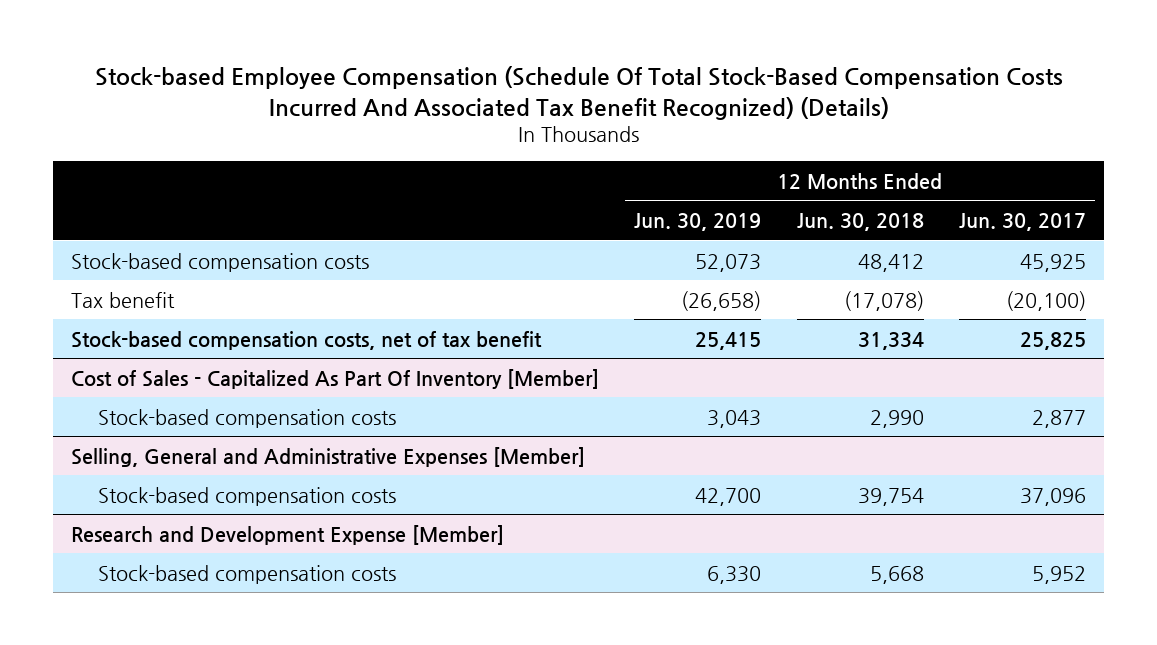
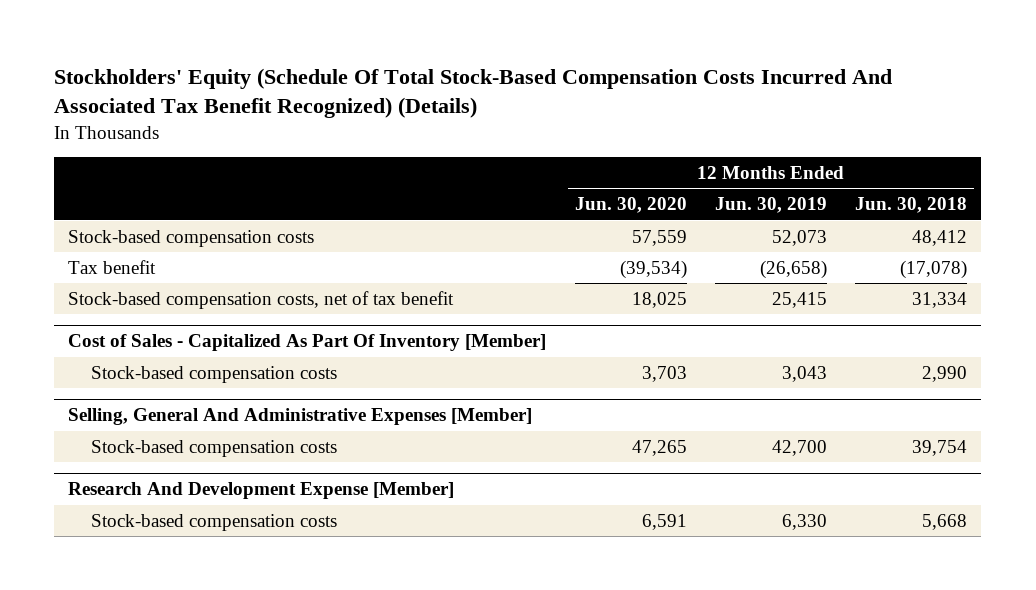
[94,65,1063,120] Stock-based Employee Compensation (Schedule Of Total Stock-Based Compensation Costs Incurred And Associated Tax Benefit Recognized) (Details) -> [54,67,893,118] Stockholders' Equity (Schedule Of Total Stock-Based Compensation Costs Incurred And Associated Tax Benefit Recognized) (Details)
[959,213,1087,232] Jun. 30, 2017 -> none
none -> [574,197,687,214] Jun. 30, 2020
[70,446,585,467] Selling, General and Administrative Expenses [Member] -> [68,408,533,426] Selling, General And Administrative Expenses [Member]
[70,524,504,545] Research and Development Expense [Member] -> [68,482,455,500] Research And Development Expense [Member]

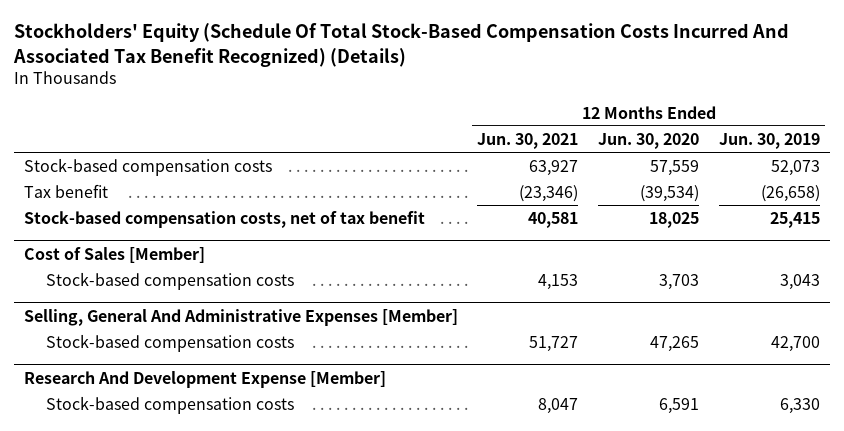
[855,197,968,214] Jun. 30, 2018 -> none
none -> [477,132,579,149] Jun. 30, 2021
[68,334,547,352] Cost of Sales - Capitalized As Part Of Inventory [Member] -> [23,246,205,263] Cost of Sales [Member]

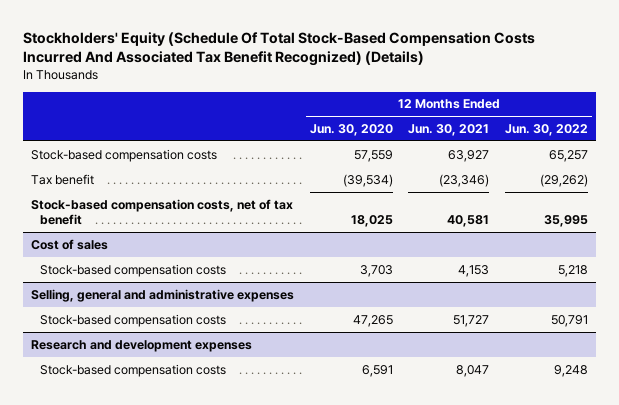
[719,132,821,149] Jun. 30, 2019 -> none
none -> [505,123,589,136] Jun. 30, 2022
[23,246,205,263] Cost of Sales [Member] -> [30,238,108,250] Cost of sales
[23,308,458,326] Selling, General And Administrative Expenses [Member] -> [30,288,294,302] Selling, general and administrative expenses
[23,370,386,388] Research And Development Expense [Member] -> [30,339,252,352] Research and development expenses

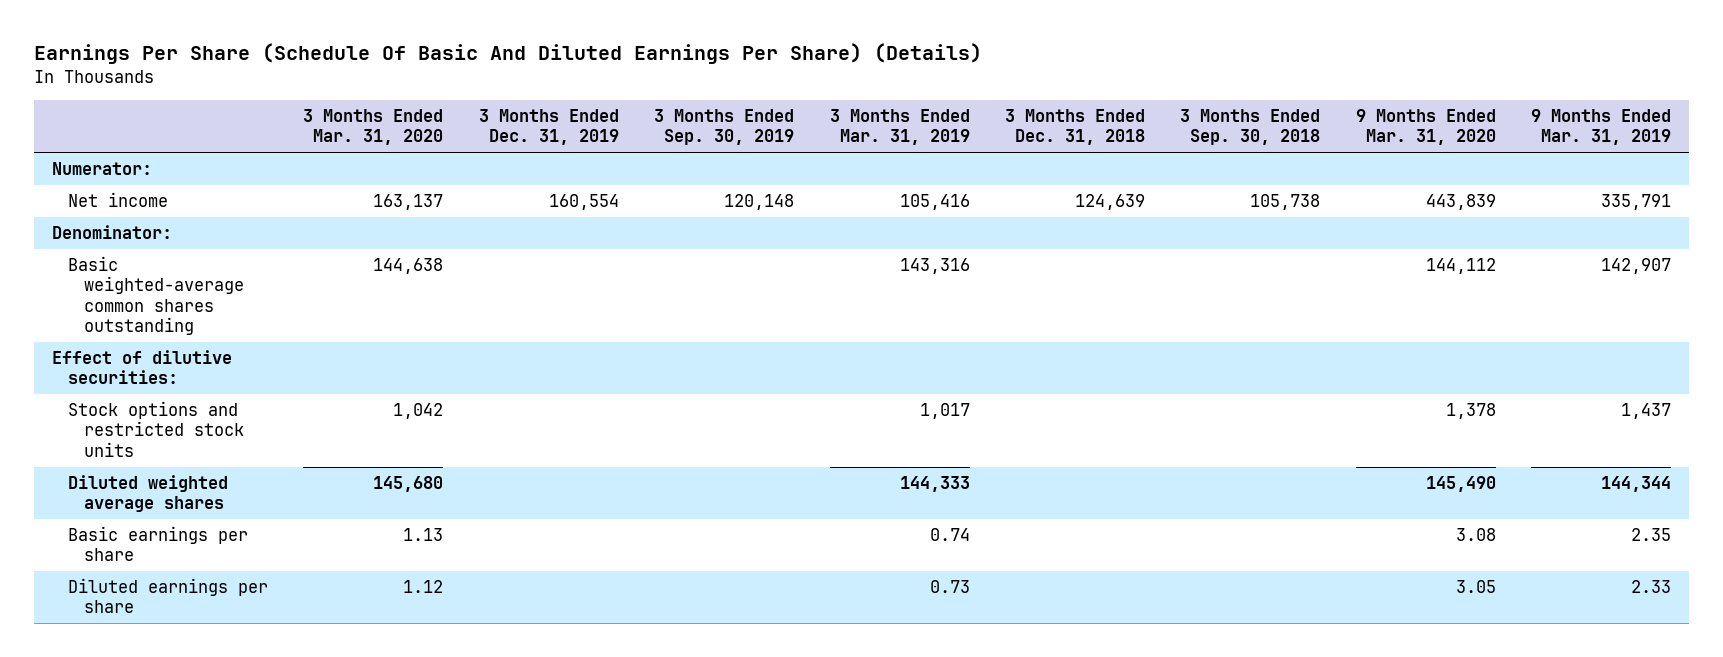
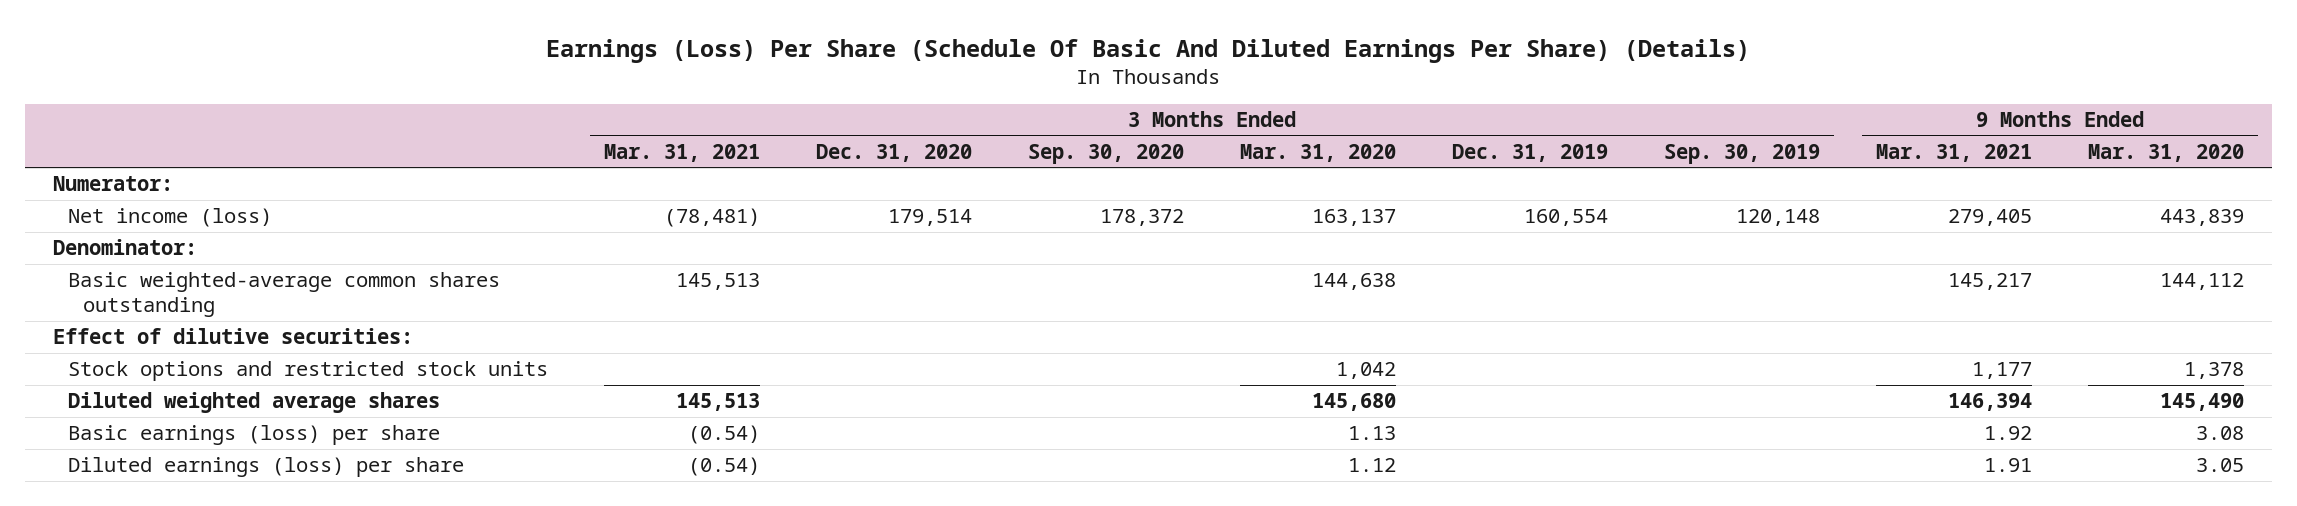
[34,43,983,65] Earnings Per Share (Schedule Of Basic And Diluted Earnings Per Share) (Details) -> [546,38,1751,63] Earnings (Loss) Per Share (Schedule Of Basic And Diluted Earnings Per Share) (Details)
[829,109,970,146] 3 Months Ended Mar. 31, 2019 -> none
[1005,109,1146,146] 3 Months Ended Dec. 31, 2018 -> none
[1180,109,1321,146] 3 Months Ended Sep. 30, 2018 -> none
[1531,109,1672,146] 9 Months Ended Mar. 31, 2019 -> none
none -> [603,143,760,162] Mar. 31, 2021
none -> [815,143,972,162] Dec. 31, 2020
none -> [1027,143,1184,164] Sep. 30, 2020
none -> [1875,143,2032,162] Mar. 31, 2021
[67,192,168,208] Net income -> [67,208,272,228] Net income (loss)
[67,526,248,562] Basic earnings per share -> [67,425,440,446] Basic earnings (loss) per share
[67,578,268,614] Diluted earnings per share -> [67,457,464,478] Diluted earnings (loss) per share

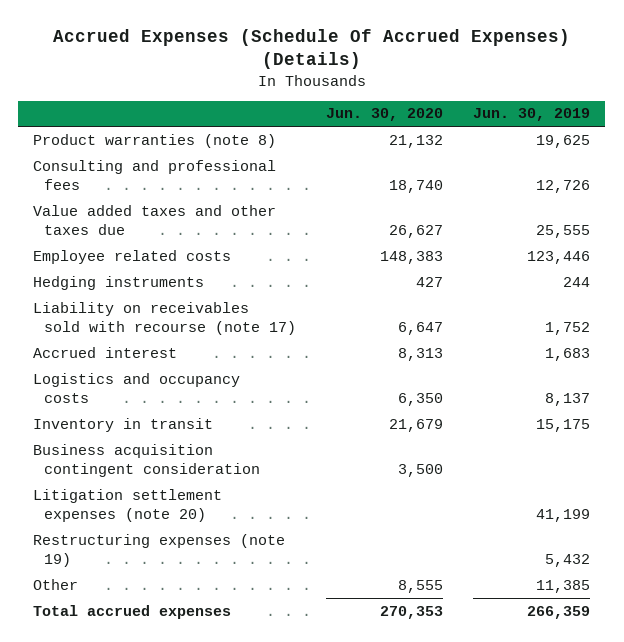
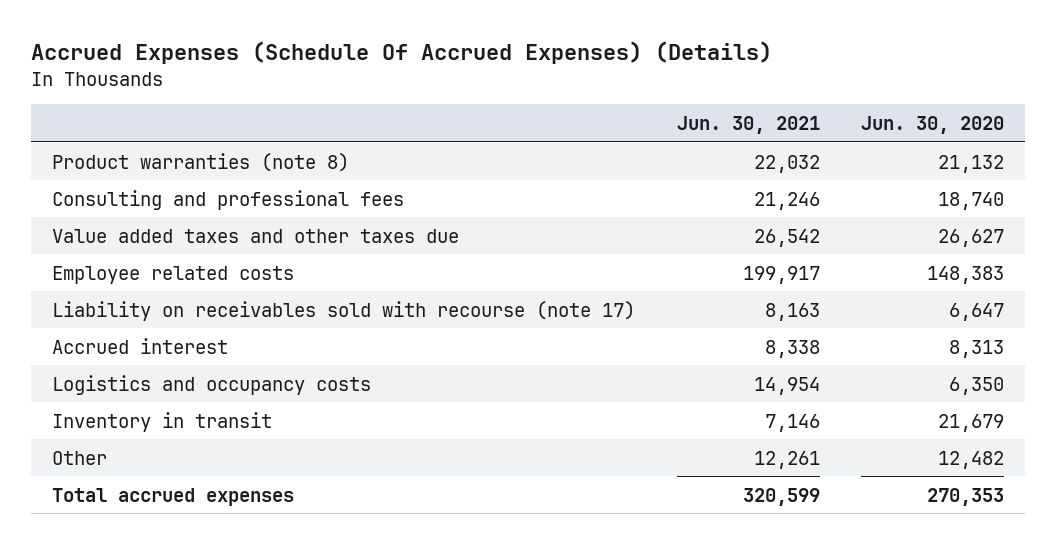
[473,108,591,122] Jun. 30, 2019 -> none
none -> [676,115,820,134] Jun. 30, 2021
[33,275,205,290] Hedging instruments -> none
[33,443,261,478] Business acquisition contingent consideration -> none
[33,488,223,523] Litigation settlement expenses (note 20) -> none
[33,533,286,568] Restructuring expenses (note 19) -> none
[398,579,444,593] 8,555 -> [938,450,1005,469] 12,482

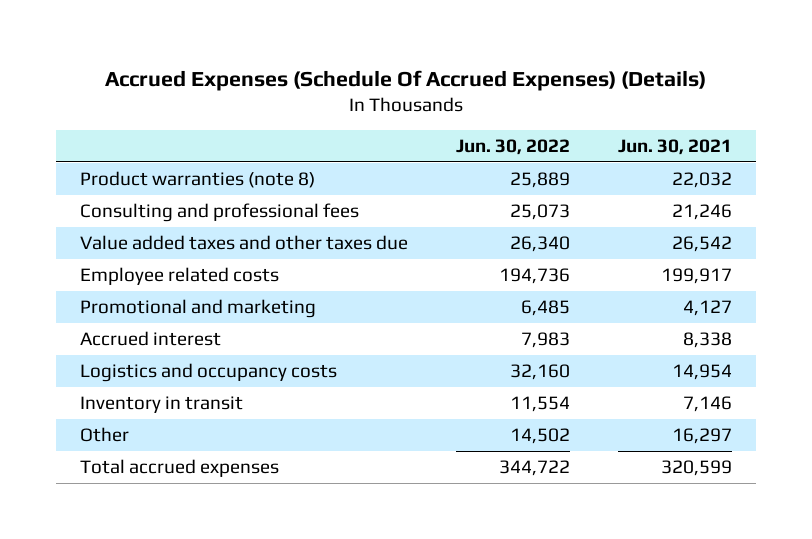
[861,115,1005,134] Jun. 30, 2020 -> none
none -> [456,138,571,155] Jun. 30, 2022
[51,300,635,321] Liability on receivables sold with recourse (note 17) -> none
none -> [80,298,317,318] Promotional and marketing
[753,450,820,469] 12,261 -> [671,427,732,444] 16,297

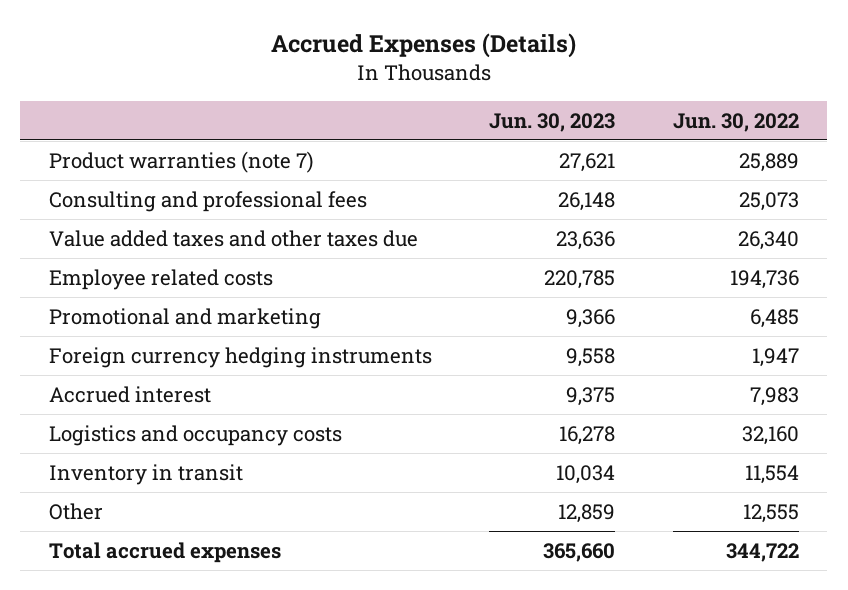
[105,69,707,91] Accrued Expenses (Schedule Of Accrued Expenses) (Details) -> [270,33,576,59] Accrued Expenses (Details)
[617,138,732,155] Jun. 30, 2021 -> none
none -> [489,112,616,132] Jun. 30, 2023
[80,170,316,188] Product warranties (note 8) -> [49,150,315,173] Product warranties (note 7)
none -> [49,346,433,368] Foreign currency hedging instruments
[510,427,571,444] 14,502 -> [742,503,799,523] 12,555

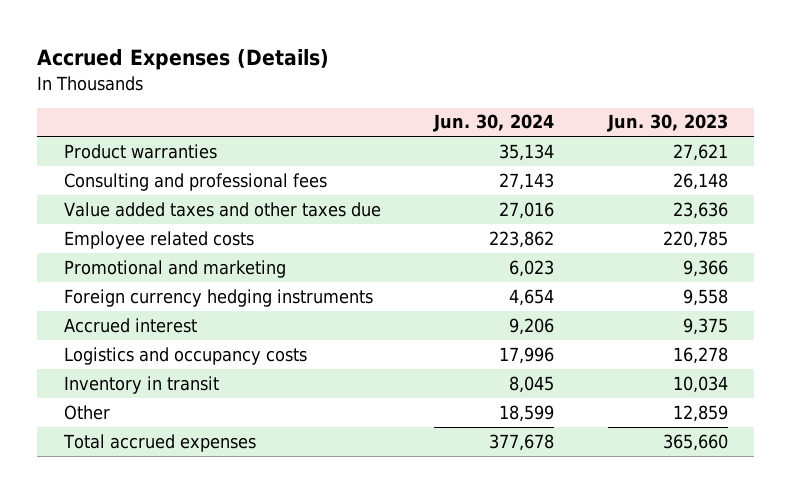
[672,112,799,132] Jun. 30, 2022 -> none
none -> [433,114,555,133] Jun. 30, 2024
[49,150,315,173] Product warranties (note 7) -> [64,143,218,159] Product warranties

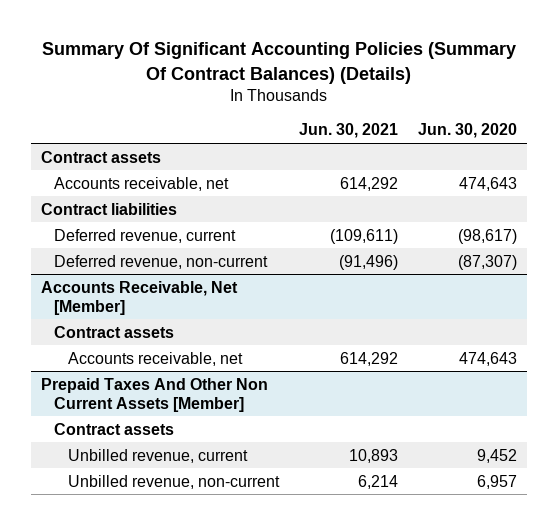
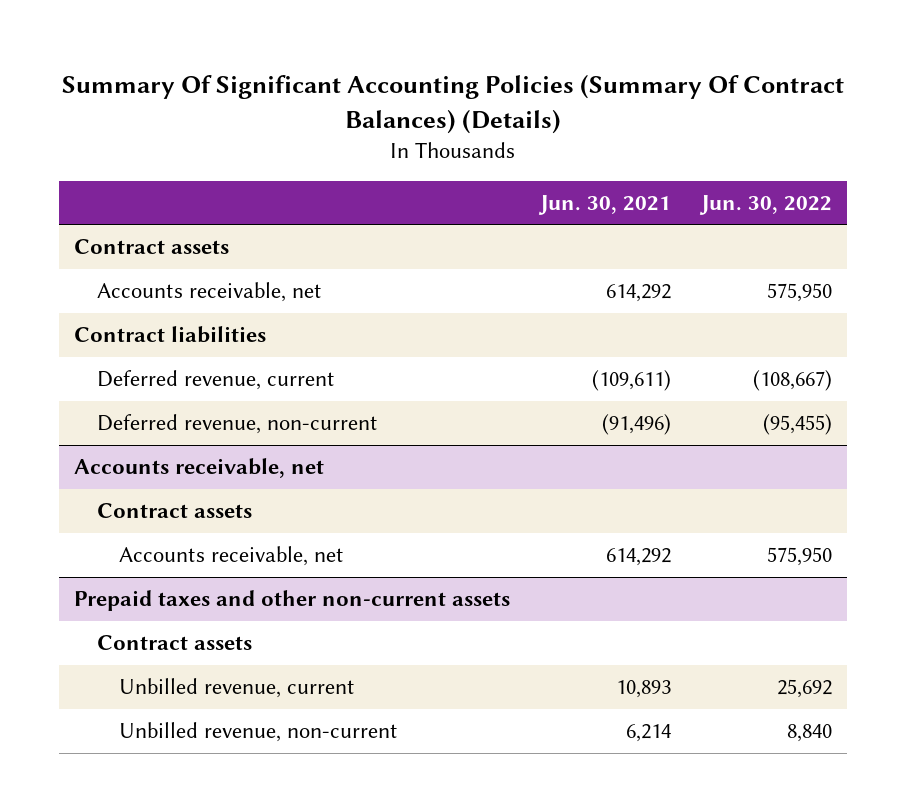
[418,123,518,139] Jun. 30, 2020 -> none
none -> [698,194,832,215] Jun. 30, 2022
[40,280,238,315] Accounts Receivable, Net [Member] -> [73,458,324,479] Accounts receivable, net
[40,377,268,412] Prepaid Taxes And Other Non Current Assets [Member] -> [73,590,510,612] Prepaid taxes and other non-current assets

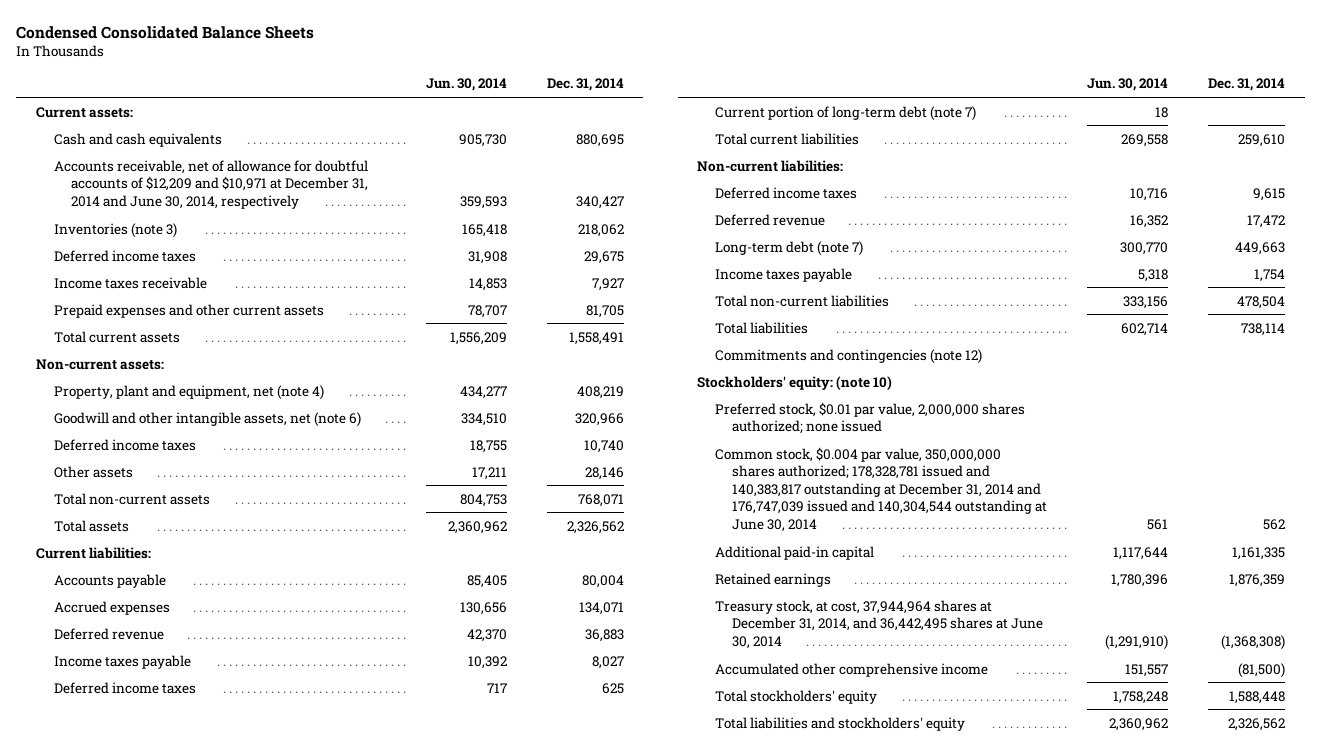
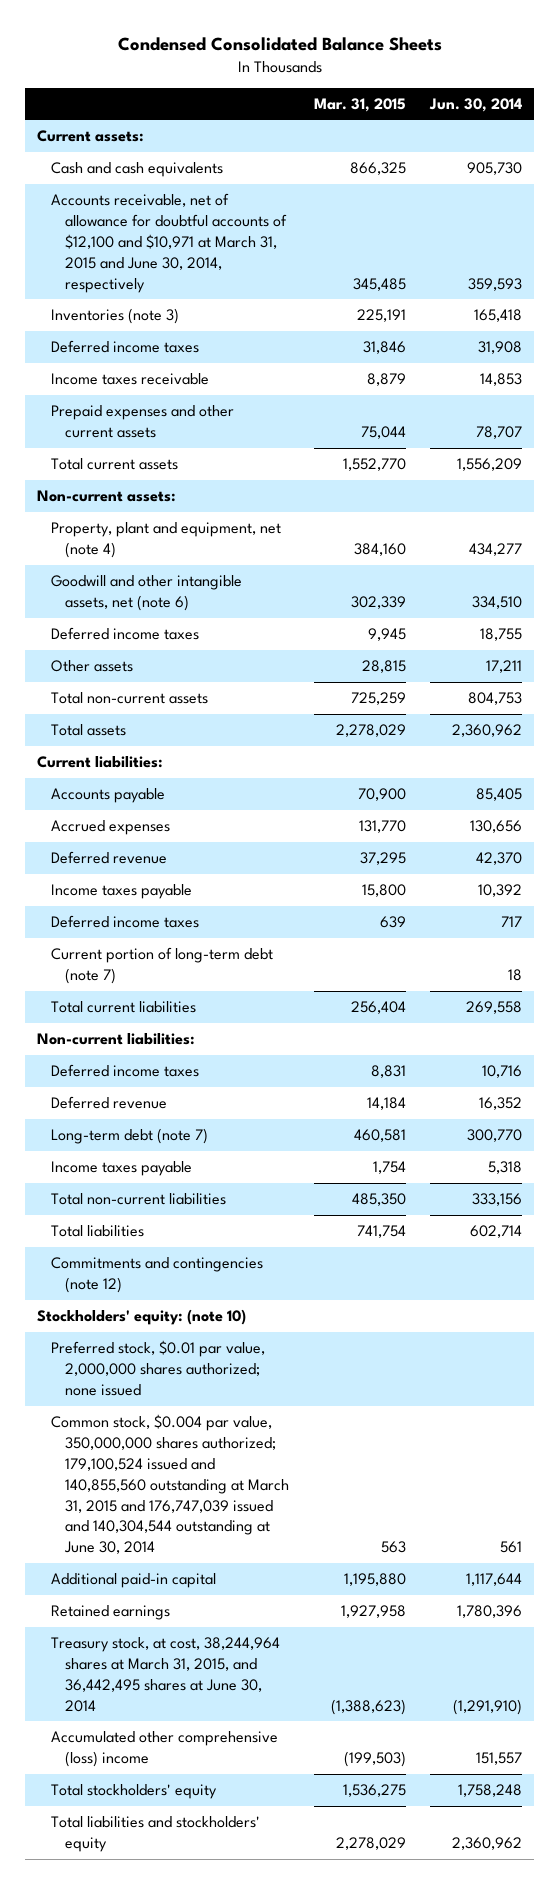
[546,78,624,92] Dec. 31, 2014 -> none
none -> [313,97,406,112] Mar. 31, 2015
[53,159,369,209] Accounts receivable, net of allowance for doubtful accounts of $12,209 and $10,971 at December 31, 2014 and June 30, 2014, respectively -> [51,193,287,293] Accounts receivable, net of allowance for doubtful accounts of $12,100 and $10,971 at March 31, 2015 and June 30, 2014, respectively
[714,446,1048,532] Common stock, $0.004 par value, 350,000,000 shares authorized; 178,328,781 issued and 140,383,817 outstanding at December 31, 2014 and 176,747,039 issued and 140,304,544 outstanding at June 30, 2014 -> [51,1414,289,1555] Common stock, $0.004 par value, 350,000,000 shares authorized; 179,100,524 issued and 140,855,560 outstanding at March 31, 2015 and 176,747,039 issued and 140,304,544 outstanding at June 30, 2014
[714,599,1044,649] Treasury stock, at cost, 37,944,964 shares at December 31, 2014, and 36,442,495 shares at June 30, 2014 -> [51,1637,281,1712] Treasury stock, at cost, 38,244,964 shares at March 31, 2015, and 36,442,495 shares at June 30, 2014
[714,662,988,677] Accumulated other comprehensive income -> [51,1731,279,1768] Accumulated other comprehensive (loss) income

